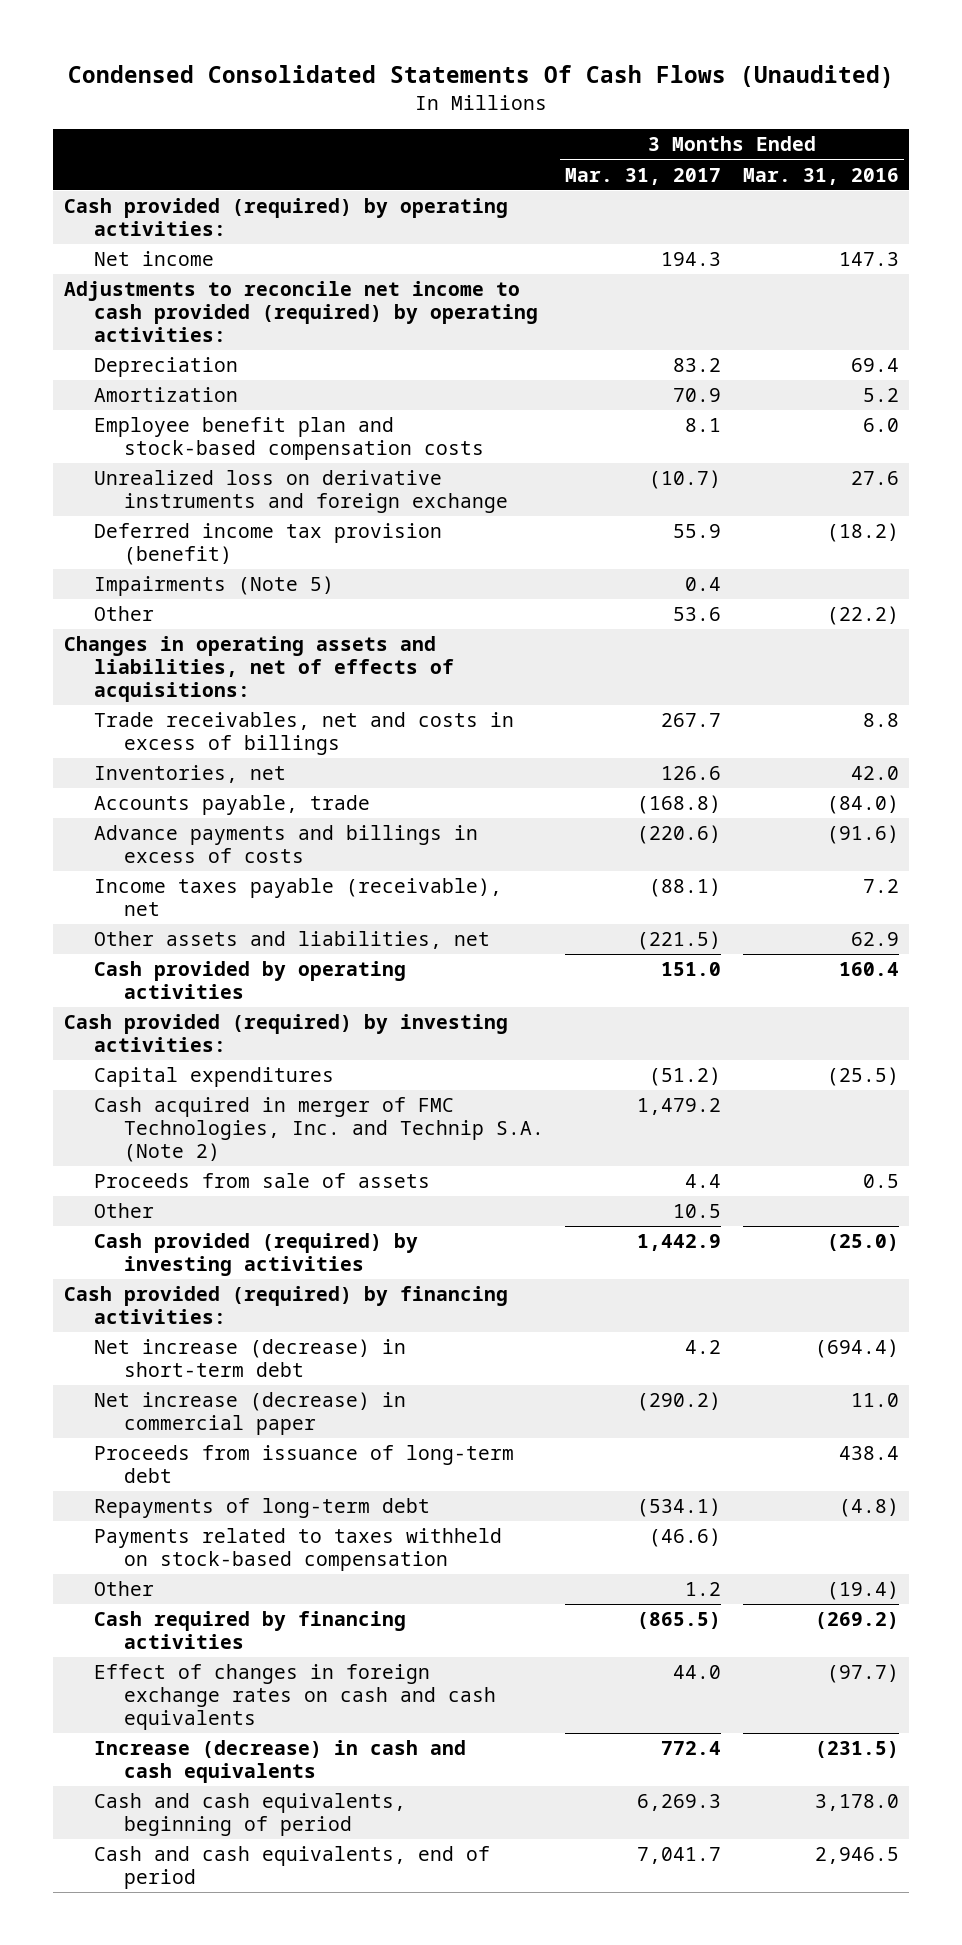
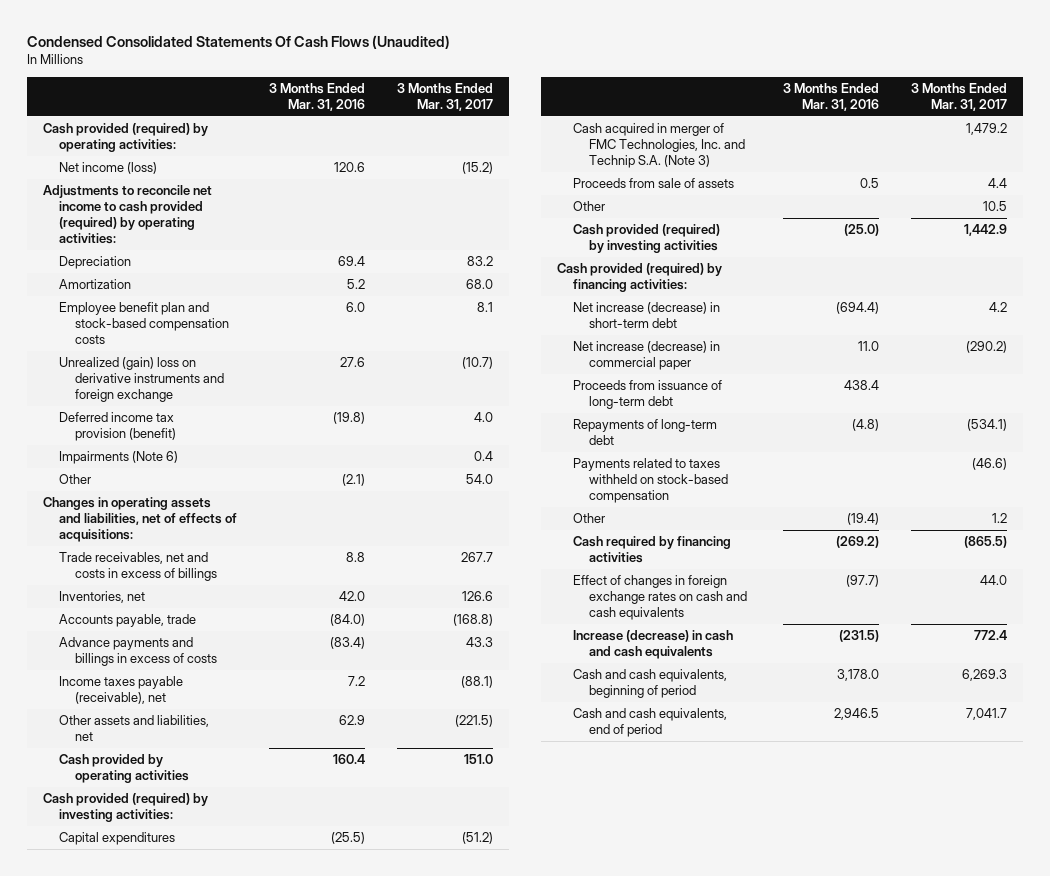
[93,251,214,267] Net income -> [59,162,158,175] Net income (loss)
[661,252,722,267] 194.3 -> [461,162,493,175] (15.2)
[838,252,899,267] 147.3 -> [334,162,366,173] 120.6
[673,388,722,403] 70.9 -> [465,279,493,290] 68.0
[93,470,509,514] Unrealized loss on derivative instruments and foreign exchange -> [59,357,225,403] Unrealized (gain) loss on derivative instruments and foreign exchange
[673,524,722,539] 55.9 -> [473,412,493,423] 4.0
[826,523,899,543] (18.2) -> [333,412,366,425] (19.8)
[93,576,334,597] Impairments (Note 5) -> [59,451,179,465] Impairments (Note 6)
[673,607,722,622] 53.6 -> [465,474,493,485] 54.0
[826,606,899,626] (22.2) -> [342,474,366,487] (2.1)
[637,825,722,845] (220.6) -> [465,637,493,648] 43.3
[826,825,899,845] (91.6) -> [330,637,366,650] (83.4)
[93,1097,545,1163] Cash acquired in merger of FMC Technologies, Inc. and Technip S.A. (Note 2) -> [573,123,746,169] Cash acquired in merger of FMC Technologies, Inc. and Technip S.A. (Note 3)

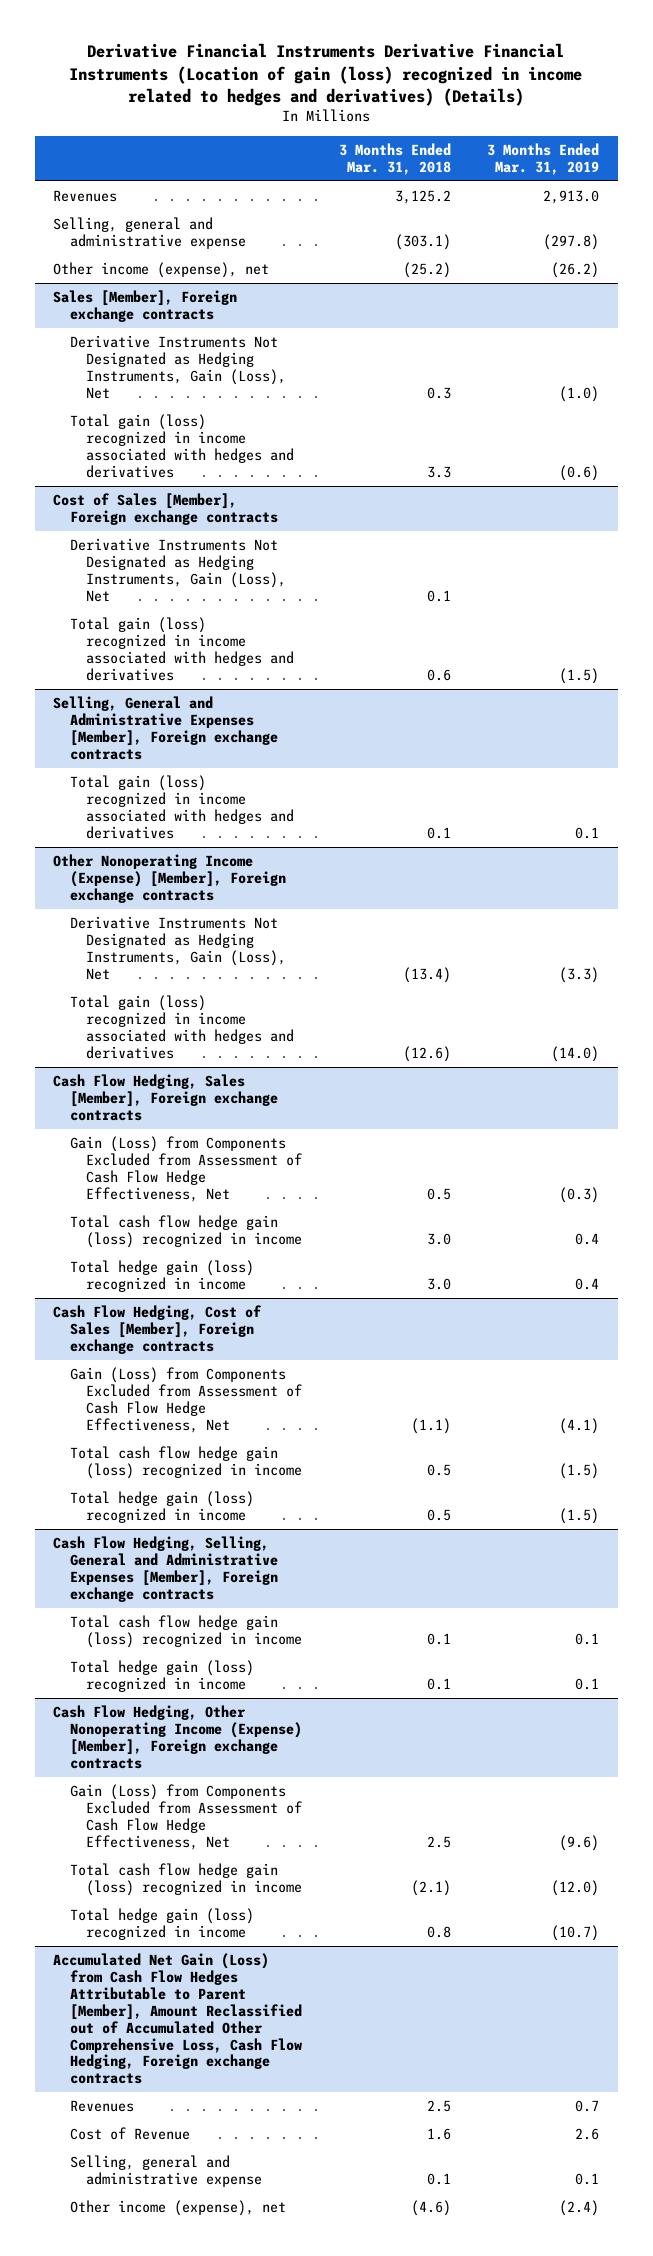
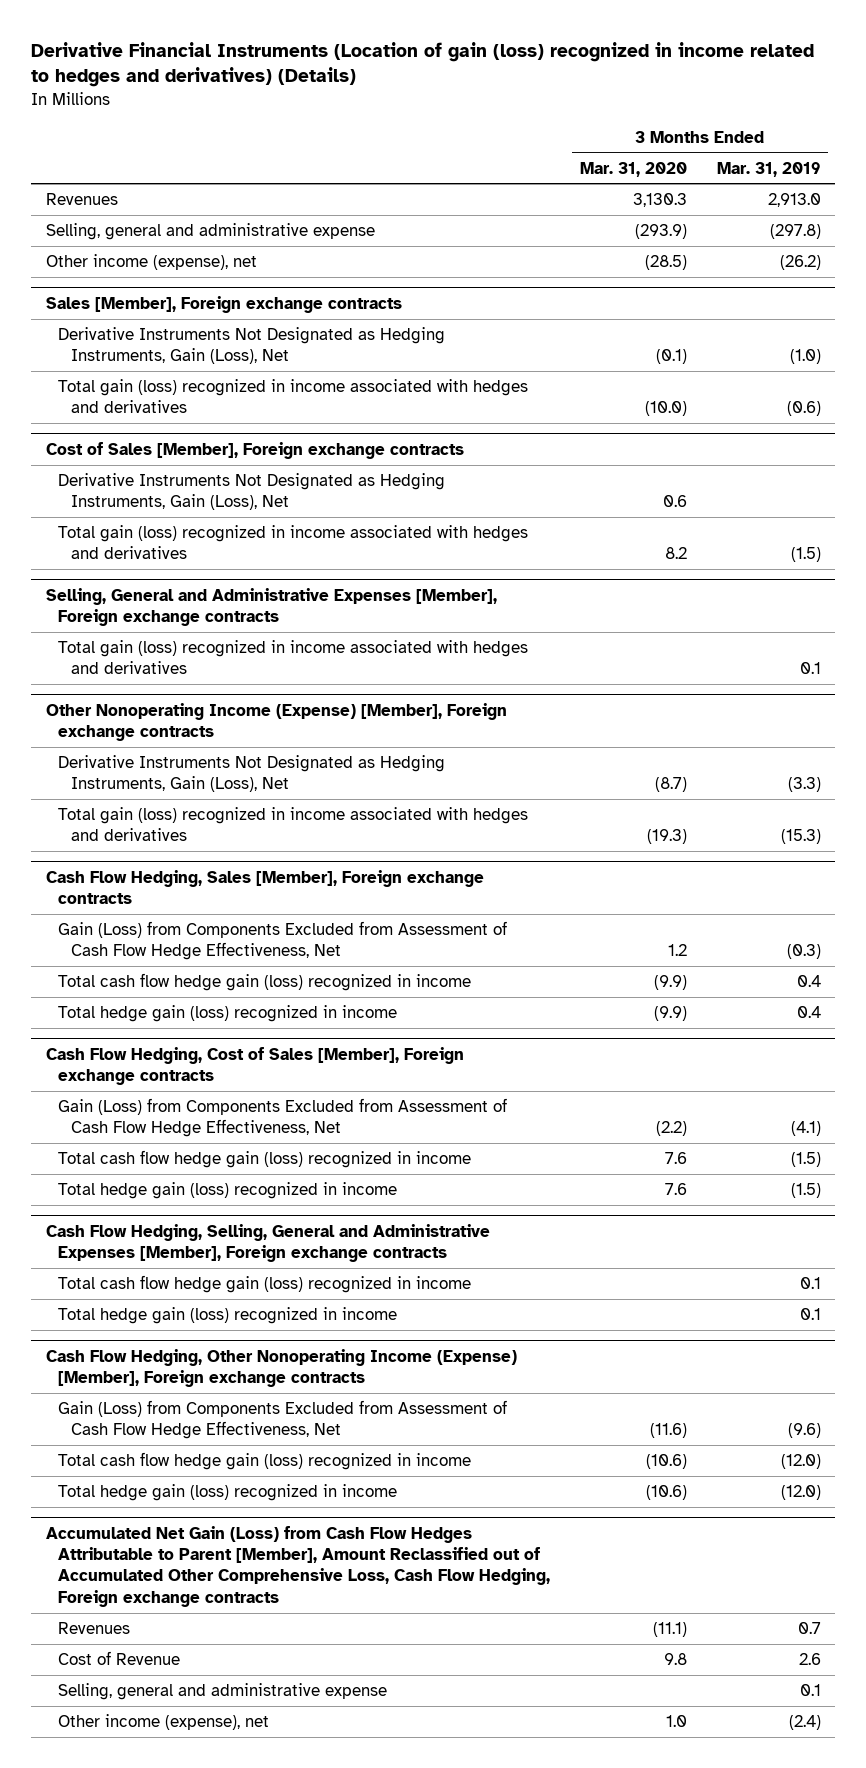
[69,43,583,106] Derivative Financial Instruments Derivative Financial Instruments (Location of gain (loss) recognized in income related to hedges and derivatives) (Details) -> [30,41,814,88] Derivative Financial Instruments (Location of gain (loss) recognized in income related to hedges and derivatives) (Details)
[338,142,451,175] 3 Months Ended Mar. 31, 2018 -> none
none -> [579,161,687,177] Mar. 31, 2020
[551,1045,600,1062] (14.0) -> [780,829,821,845] (15.3)
[551,1924,600,1941] (10.7) -> [780,1485,821,1501] (12.0)

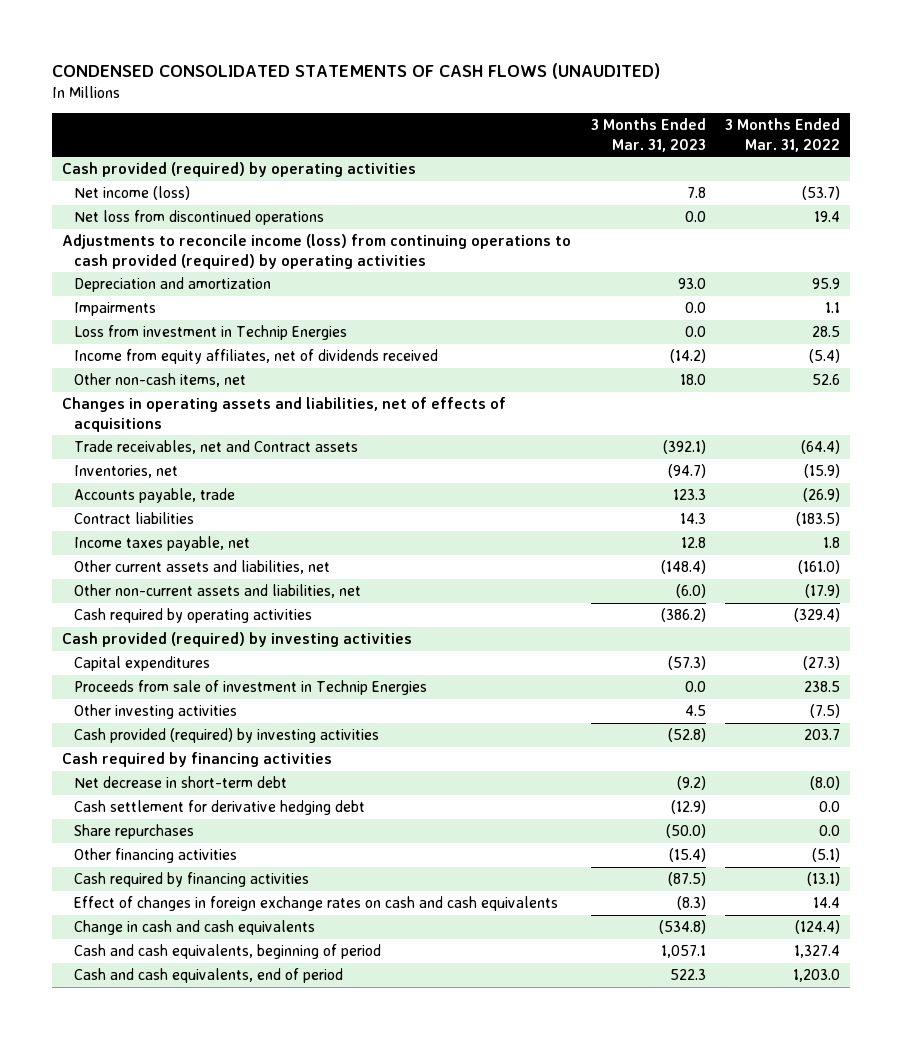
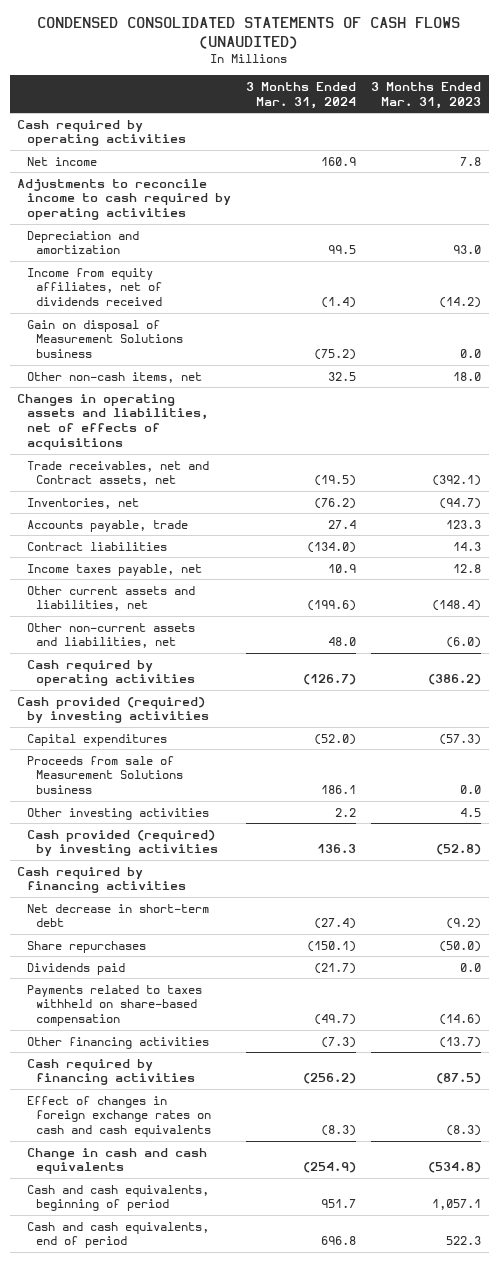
[724,118,840,152] 3 Months Ended Mar. 31, 2022 -> none
none -> [245,82,356,109] 3 Months Ended Mar. 31, 2024
[74,210,325,226] Net loss from discontinued operations -> none
[62,162,417,178] Cash provided (required) by operating activities -> [17,119,186,147] Cash required by operating activities
[74,186,191,201] Net income (loss) -> [26,156,97,166] Net income
[62,234,572,269] Adjustments to reconcile income (loss) from continuing operations to cash provided (required) by operating activities -> [17,178,231,221] Adjustments to reconcile income to cash required by operating activities
[74,302,157,317] Impairments -> none
[74,325,348,341] Loss from investment in Technip Energies -> none
none -> [26,319,183,359] Gain on disposal of Measurement Solutions business
[74,440,359,455] Trade receivables, net and Contract assets -> [26,460,209,487] Trade receivables, net and Contract assets, net
[74,680,428,696] Proceeds from sale of investment in Technip Energies -> none
none -> [26,755,183,795] Proceeds from sale of Measurement Solutions business
[74,800,366,816] Cash settlement for derivative hedging debt -> none
none -> [26,962,125,975] Dividends paid
none -> [26,984,202,1027] Payments related to taxes withheld on share-based compensation
[668,848,706,863] (15.4) -> [439,1036,482,1048] (13.7)

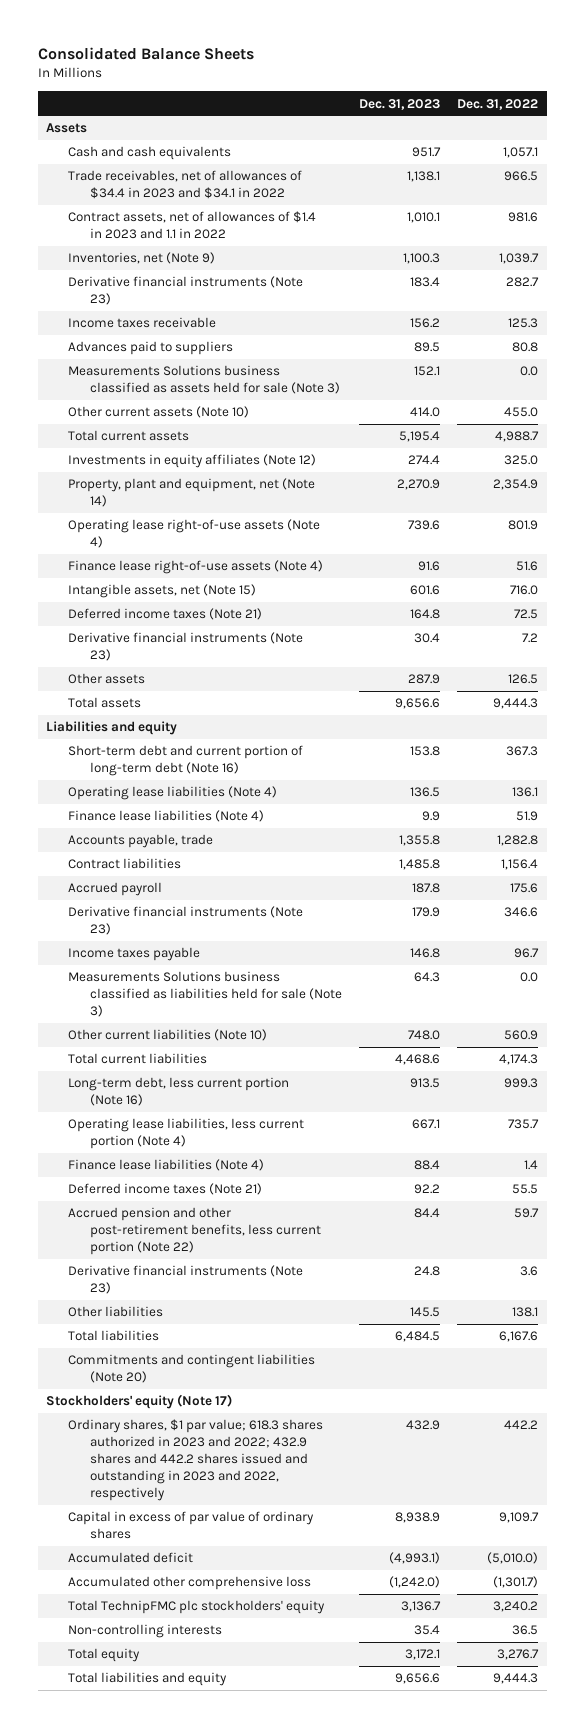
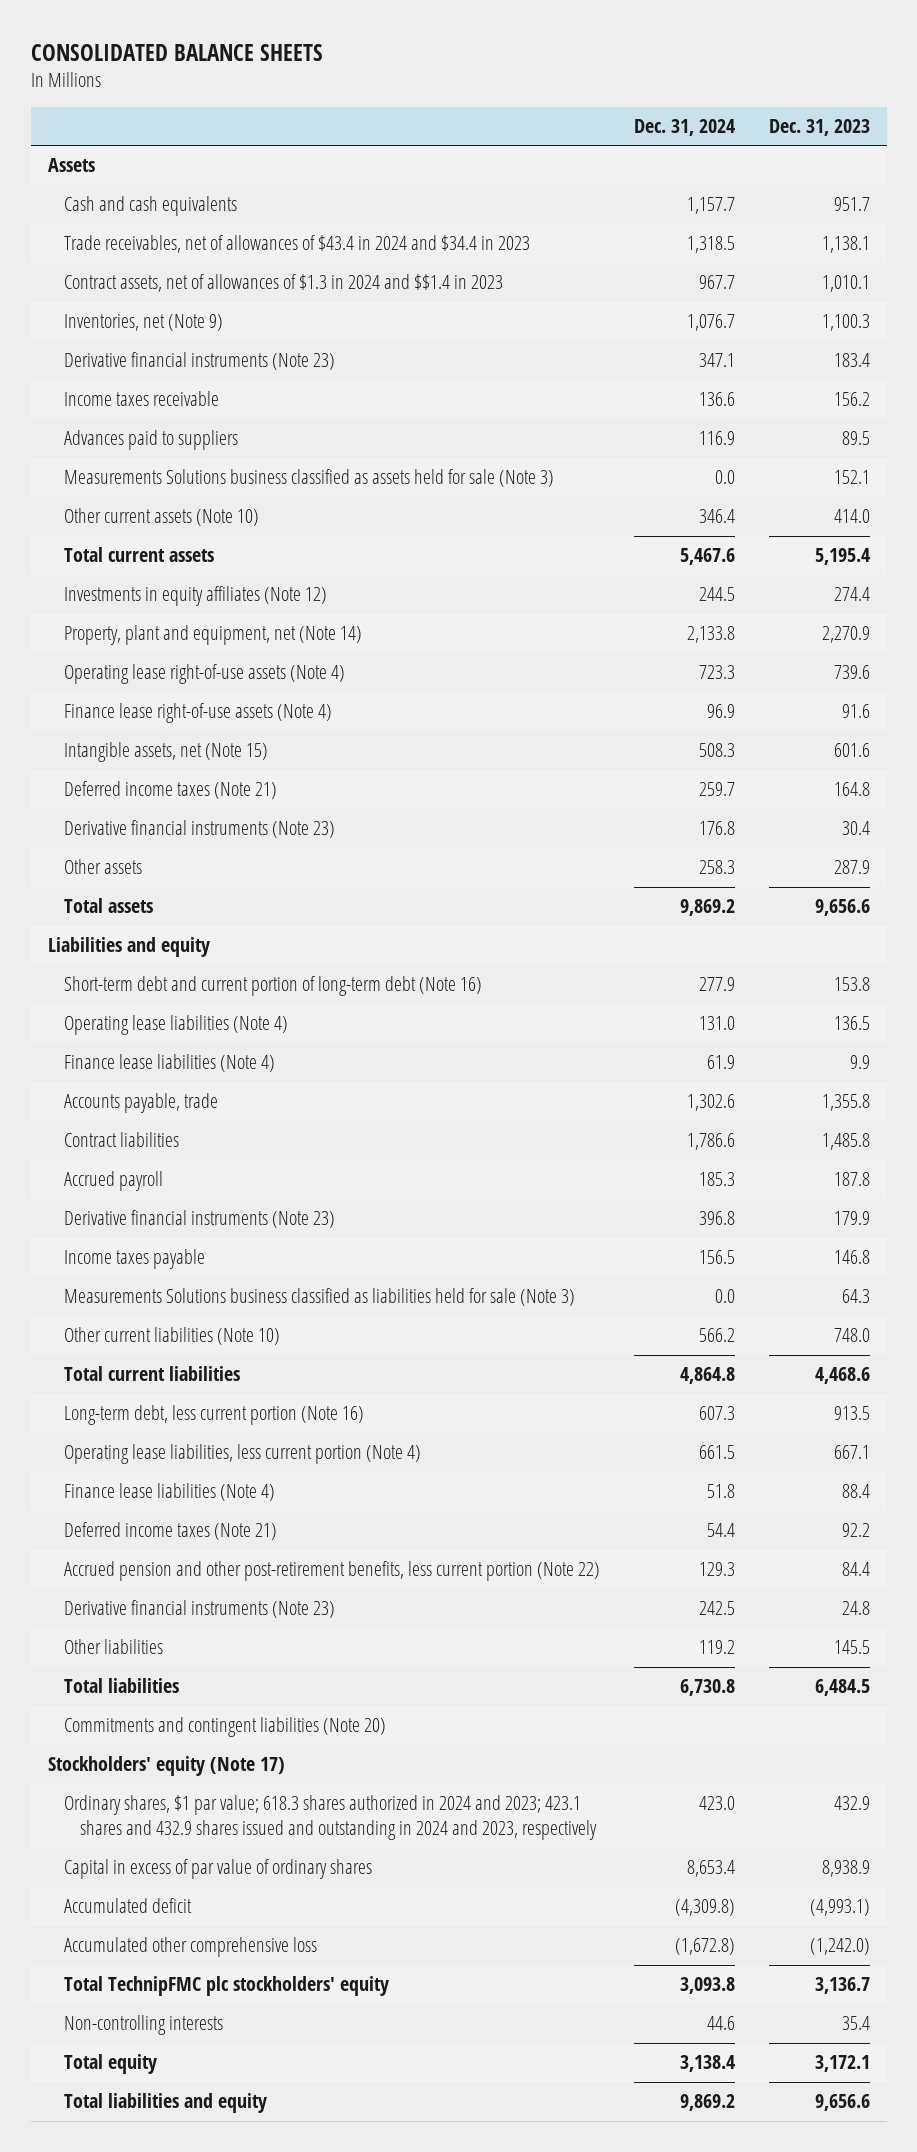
[37,46,254,60] Consolidated Balance Sheets -> [30,43,323,61] CONSOLIDATED BALANCE SHEETS
[457,98,539,110] Dec. 31, 2022 -> none
none -> [633,118,735,136] Dec. 31, 2024
[67,170,302,200] Trade receivables, net of allowances of $34.4 in 2023 and $34.1 in 2022 -> [63,235,530,254] Trade receivables, net of allowances of $43.4 in 2024 and $34.4 in 2023
[67,211,316,240] Contract assets, net of allowances of $1.4 in 2023 and 1.1 in 2022 -> [63,274,503,293] Contract assets, net of allowances of $1.3 in 2024 and $$1.4 in 2023
[67,1419,323,1501] Ordinary shares, $1 par value; 618.3 shares authorized in 2023 and 2022; 432.9 shares and 442.2 shares issued and outstanding in 2023 and 2022, respectively -> [63,1795,597,1841] Ordinary shares, $1 par value; 618.3 shares authorized in 2024 and 2023; 423.1 shares and 432.9 shares issued and outstanding in 2024 and 2023, respectively

